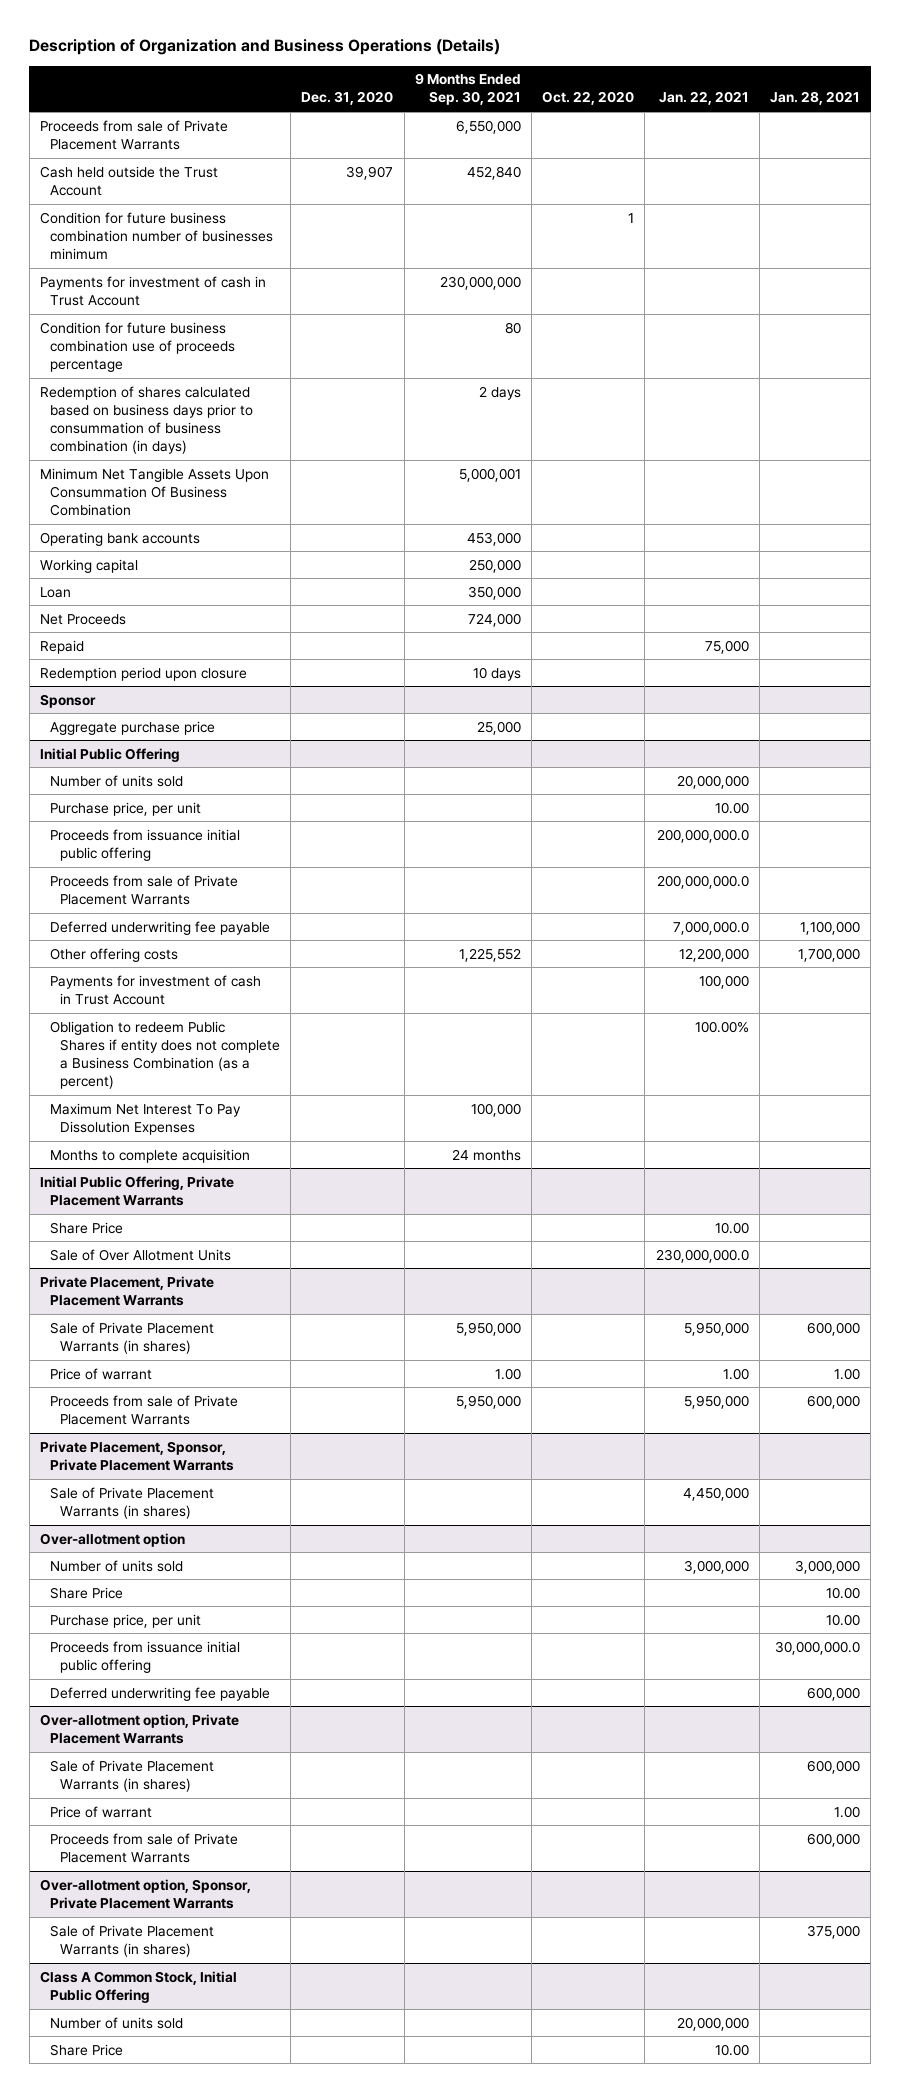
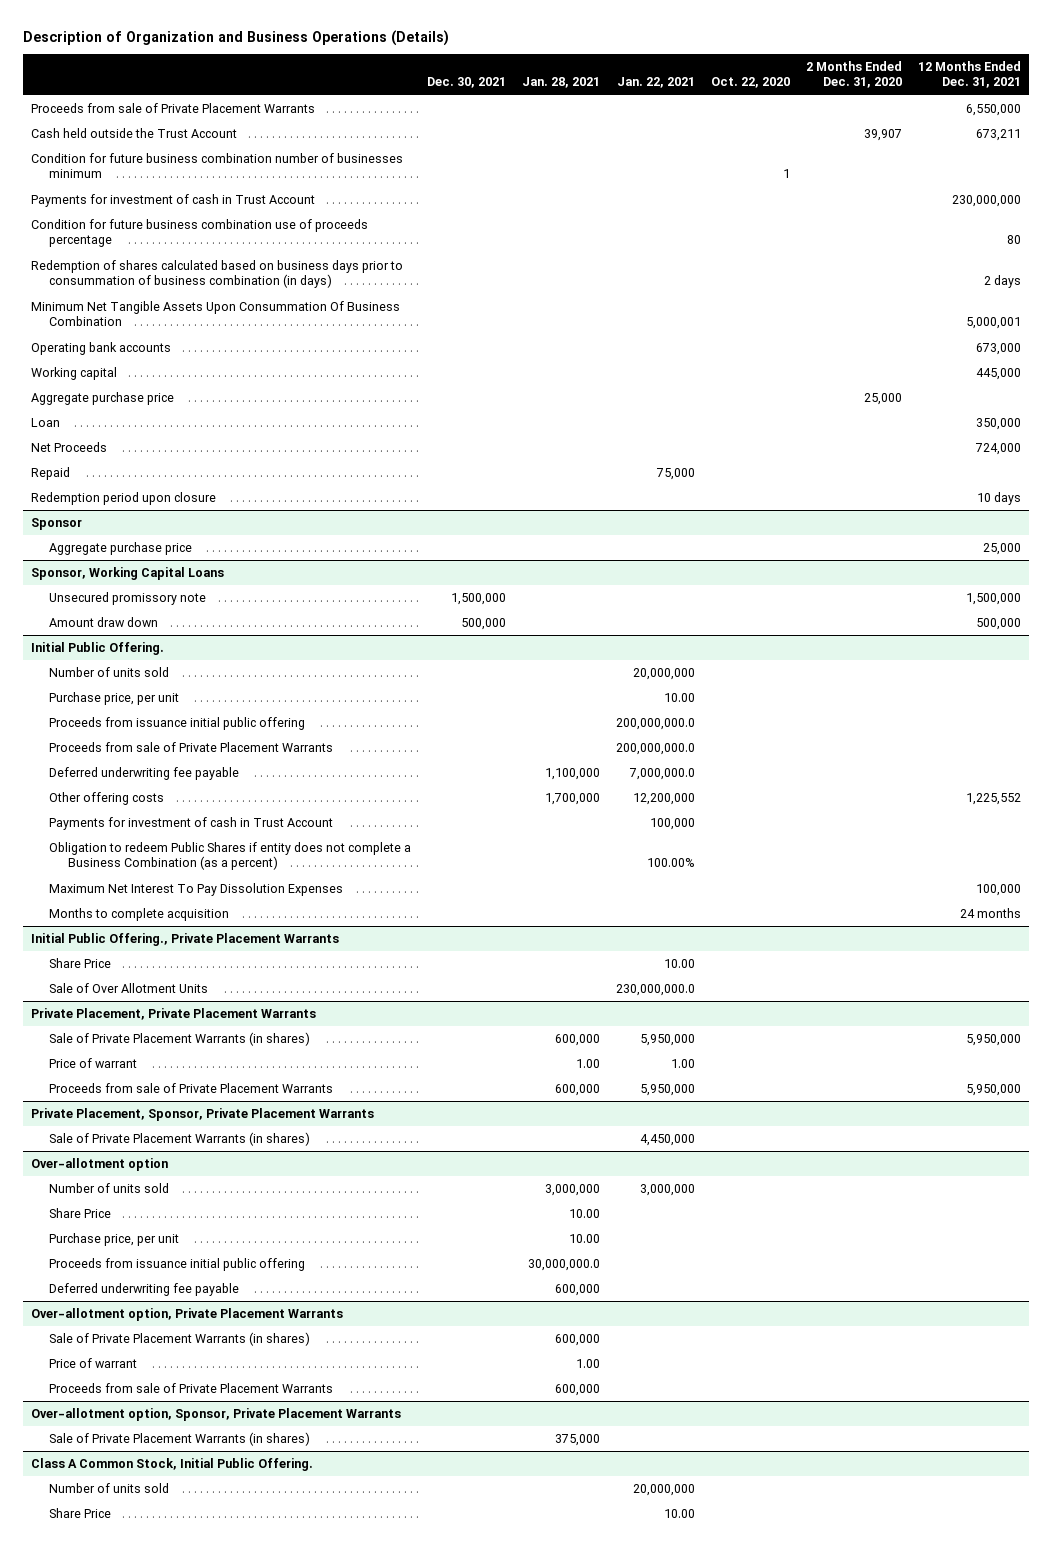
[301,91,394,106] Dec. 31, 2020 -> none
[414,73,521,106] 9 Months Ended Sep. 30, 2021 -> none
none -> [427,77,507,89] Dec. 30, 2021
none -> [805,60,902,89] 2 Months Ended Dec. 31, 2020
none -> [917,60,1021,89] 12 Months Ended Dec. 31, 2021
none -> [30,391,174,405] Aggregate purchase price
none -> [30,566,224,580] Sponsor, Working Capital Loans
none -> [49,591,207,605] Unsecured promissory note
none -> [49,616,159,627] Amount draw down
[40,747,181,762] Initial Public Offering -> [30,641,164,655] Initial Public Offering.
[40,1175,235,1206] Initial Public Offering, Private Placement Warrants -> [30,932,339,946] Initial Public Offering., Private Placement Warrants
[40,1970,238,2003] Class A Common Stock, Initial Public Offering -> [30,1457,313,1471] Class A Common Stock, Initial Public Offering.

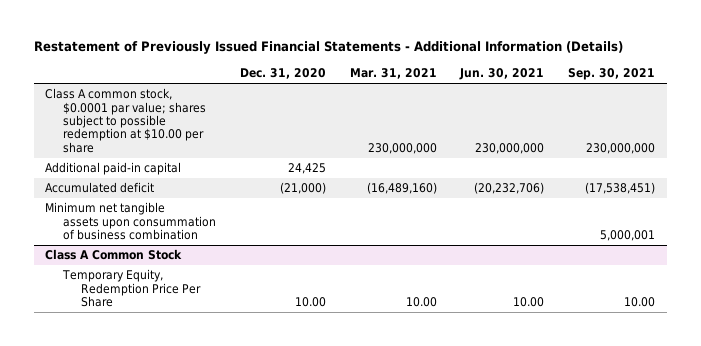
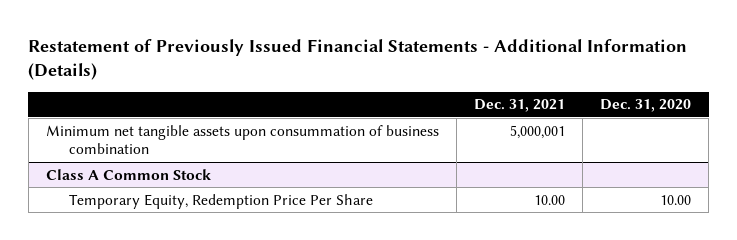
[349,68,437,80] Mar. 31, 2021 -> none
[459,68,545,81] Jun. 30, 2021 -> none
[568,68,656,81] Sep. 30, 2021 -> none
none -> [473,99,565,113] Dec. 31, 2021
[45,88,207,153] Class A common stock, $0.0001 par value; shares subject to possible redemption at $10.00 per share -> none
[45,162,182,176] Additional paid-in capital -> none
[45,182,155,194] Accumulated deficit -> none

